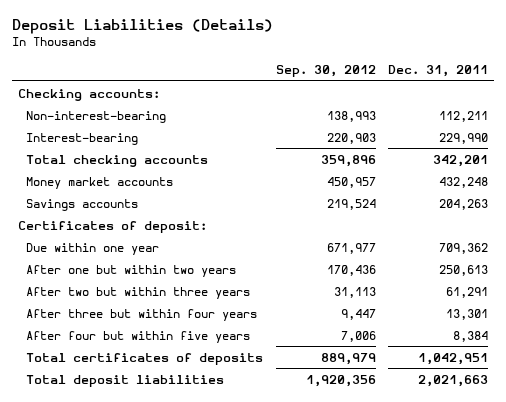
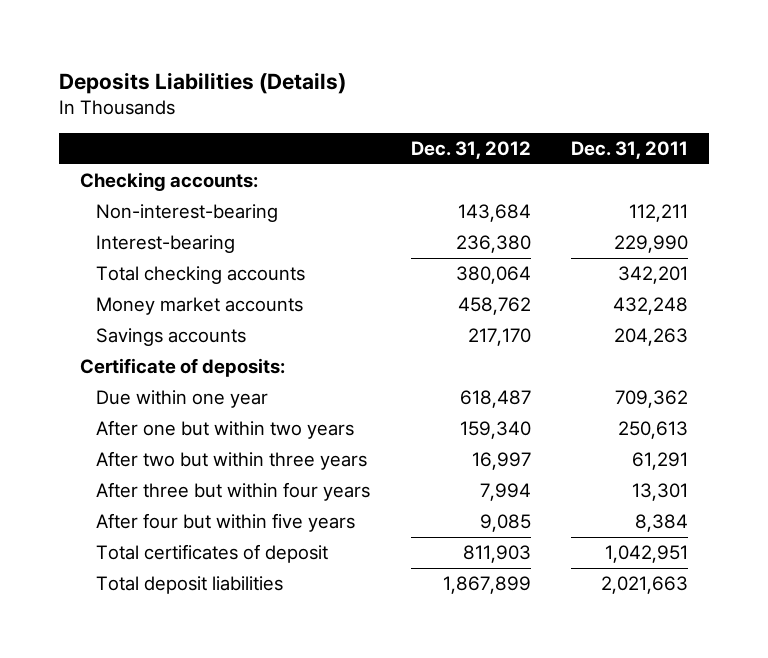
[11,19,273,35] Deposit Liabilities (Details) -> [59,71,347,94] Deposits Liabilities (Details)
[275,65,376,78] Sep. 30, 2012 -> none
none -> [410,141,531,160] Dec. 31, 2012
[17,220,207,233] Certificates of deposit: -> [79,358,285,378] Certificate of deposits:
[26,352,264,365] Total certificates of deposits -> [95,544,328,564] Total certificates of deposit

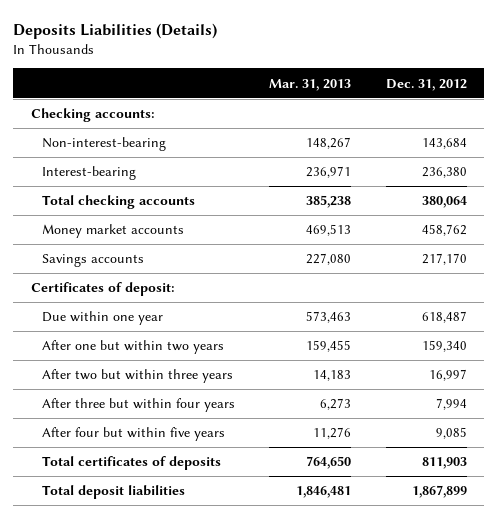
[571,141,689,160] Dec. 31, 2011 -> none
none -> [269,78,352,91] Mar. 31, 2013
[79,358,285,378] Certificate of deposits: -> [30,282,175,297] Certificates of deposit:
[95,544,328,564] Total certificates of deposit -> [41,456,221,471] Total certificates of deposits

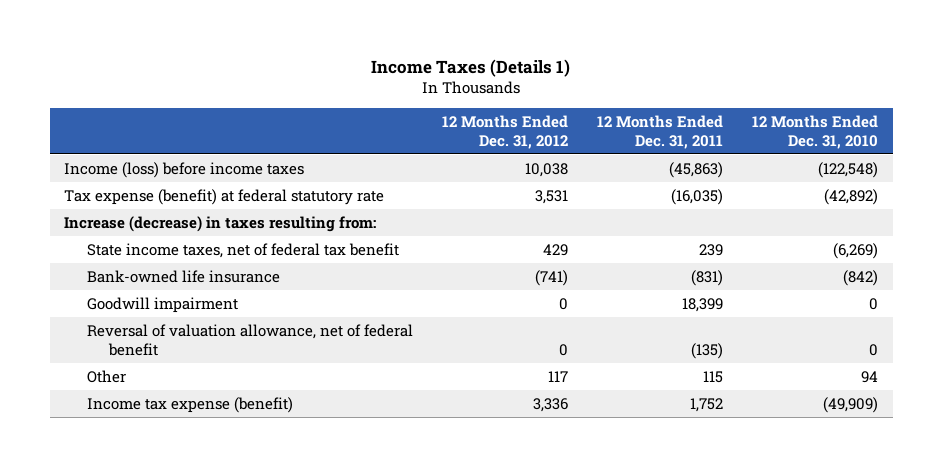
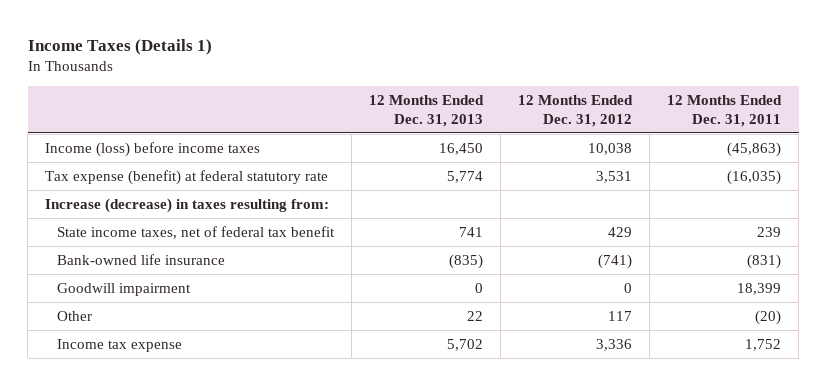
[752,114,879,149] 12 Months Ended Dec. 31, 2010 -> none
none -> [368,94,484,127] 12 Months Ended Dec. 31, 2013
[86,323,413,357] Reversal of valuation allowance, net of federal benefit -> none
[703,370,724,383] 115 -> [755,310,782,326] (20)
[86,396,293,413] Income tax expense (benefit) -> [56,339,182,353] Income tax expense

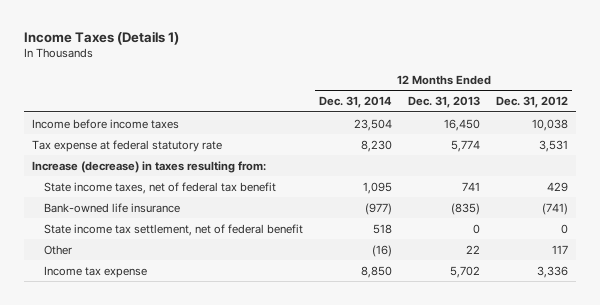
[667,94,783,127] 12 Months Ended Dec. 31, 2011 -> none
none -> [319,96,393,109] Dec. 31, 2014
[45,142,261,158] Income (loss) before income taxes -> [31,118,179,129] Income before income taxes
[45,170,329,186] Tax expense (benefit) at federal statutory rate -> [31,139,222,152] Tax expense at federal statutory rate
[56,283,191,297] Goodwill impairment -> [44,223,304,236] State income tax settlement, net of federal benefit

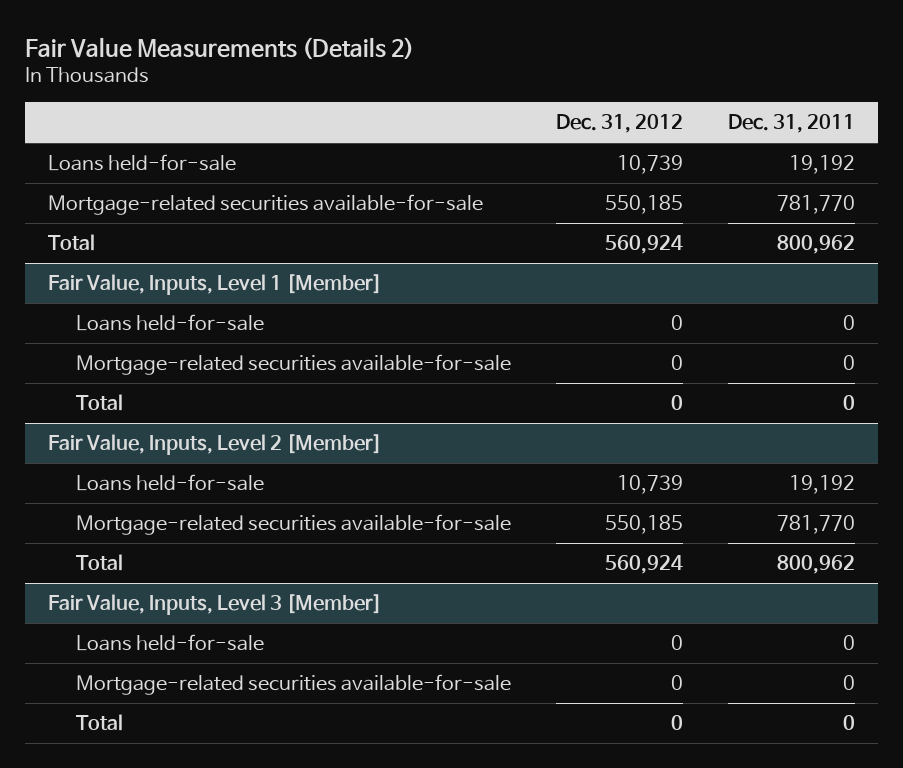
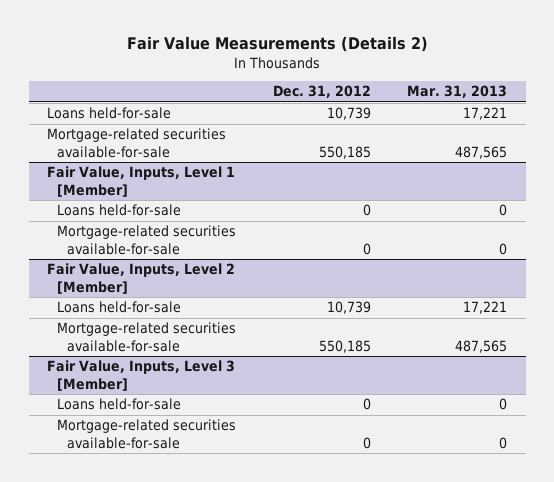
[728,114,856,134] Dec. 31, 2011 -> none
none -> [407,85,508,99] Mar. 31, 2013
[47,234,95,252] Total -> none
[75,394,123,412] Total -> none
[75,554,123,572] Total -> none
[75,714,123,732] Total -> none

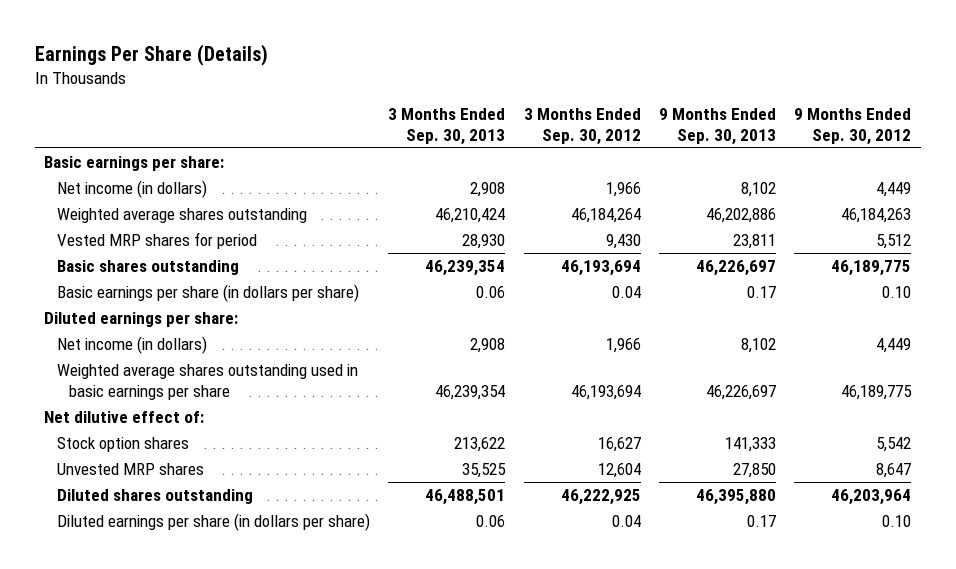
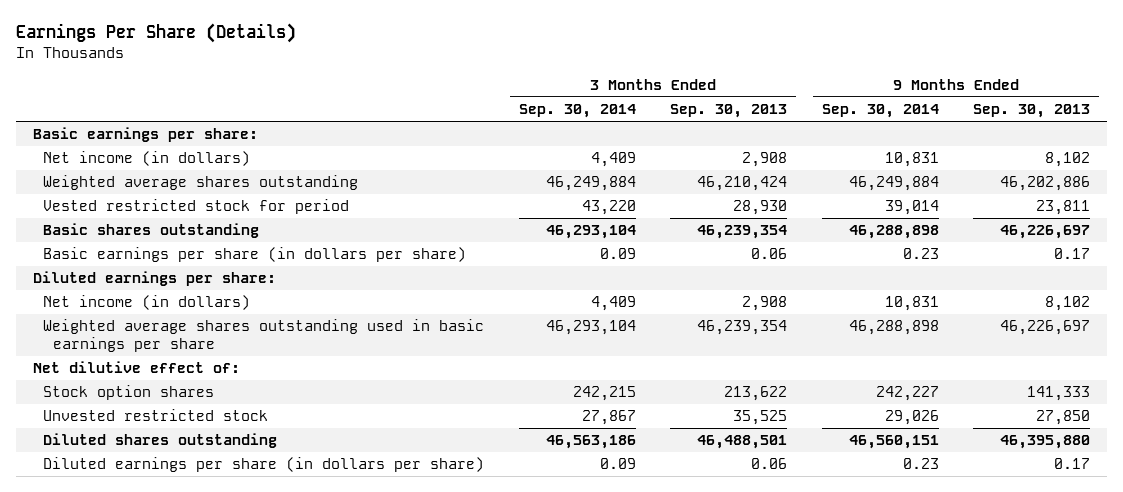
[523,107,641,146] 3 Months Ended Sep. 30, 2012 -> none
[794,107,912,146] 9 Months Ended Sep. 30, 2012 -> none
none -> [518,104,636,119] Sep. 30, 2014
none -> [821,104,939,119] Sep. 30, 2014
[56,231,257,249] Vested MRP shares for period -> [43,199,350,215] Vested restricted stock for period
[56,462,204,475] Unvested MRP shares -> [43,409,269,422] Unvested restricted stock

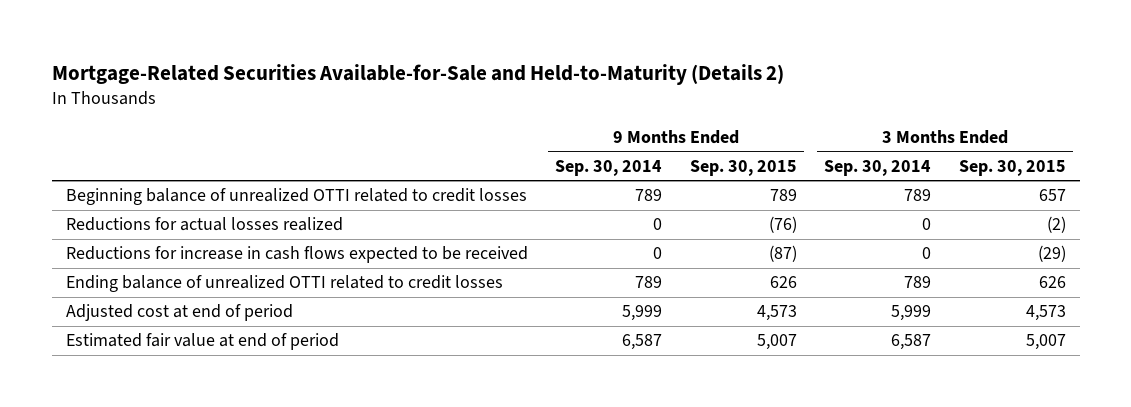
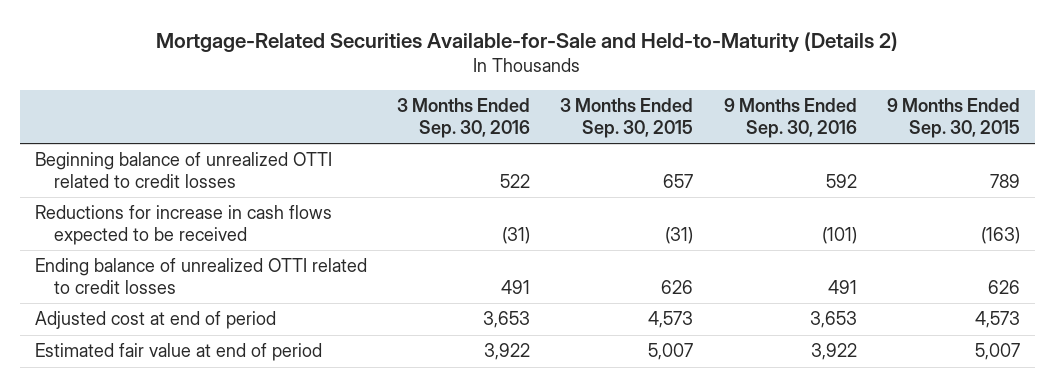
[555,159,663,176] Sep. 30, 2014 -> none
[824,159,932,176] Sep. 30, 2014 -> none
none -> [397,98,531,138] 3 Months Ended Sep. 30, 2016
none -> [723,98,857,138] 9 Months Ended Sep. 30, 2016
[65,217,343,232] Reductions for actual losses realized -> none
[768,245,797,263] (87) -> [980,227,1020,245] (163)
[1037,245,1066,263] (29) -> [665,227,694,245] (31)

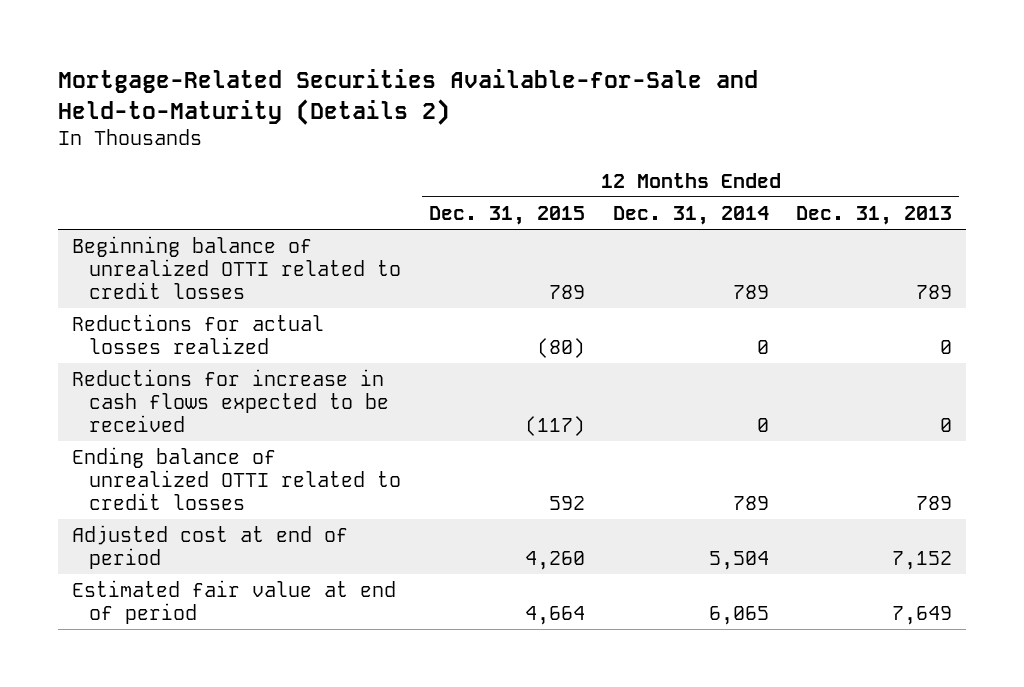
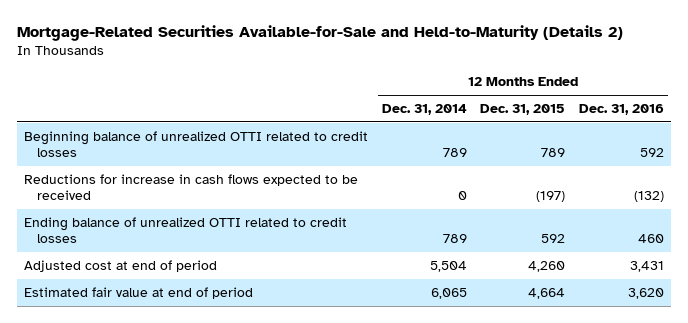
[796,205,953,225] Dec. 31, 2013 -> none
none -> [579,103,665,115] Dec. 31, 2016
[71,313,324,355] Reductions for actual losses realized -> none
[524,416,585,437] (117) -> [536,190,566,202] (197)

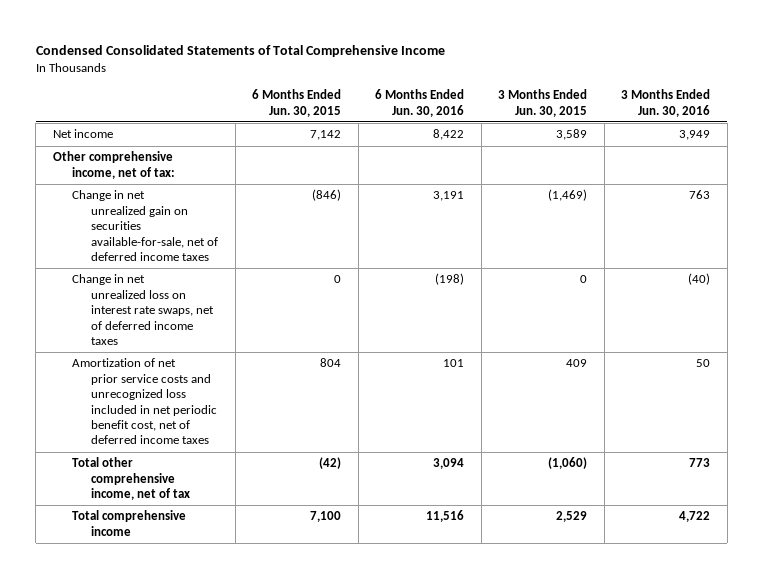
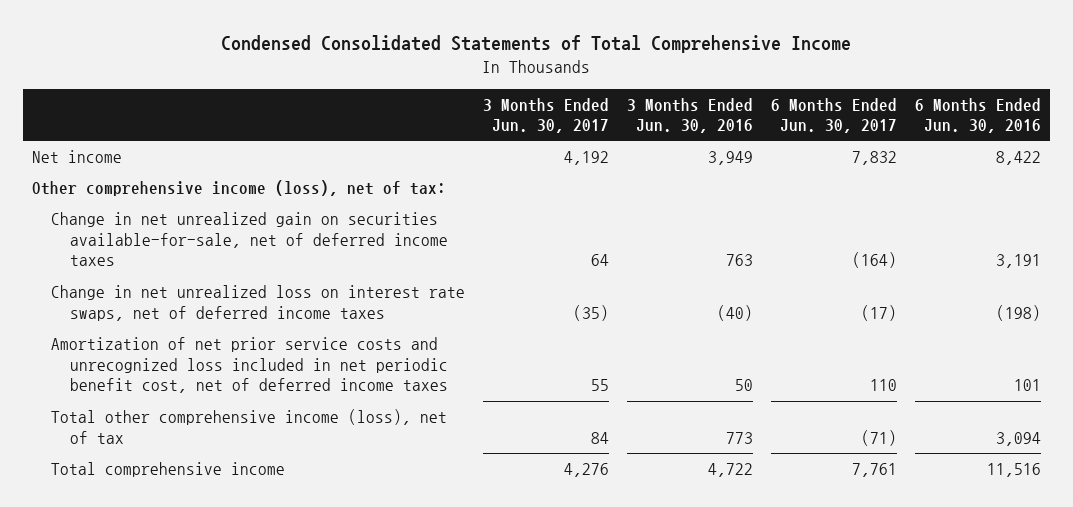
[252,89,342,117] 6 Months Ended Jun. 30, 2015 -> none
[498,89,588,117] 3 Months Ended Jun. 30, 2015 -> none
none -> [482,97,609,134] 3 Months Ended Jun. 30, 2017
none -> [771,97,898,134] 6 Months Ended Jun. 30, 2017
[52,151,176,179] Other comprehensive income, net of tax: -> [31,179,446,196] Other comprehensive income (loss), net of tax:
[72,457,191,501] Total other comprehensive income, net of tax -> [50,408,447,444] Total other comprehensive income (loss), net of tax

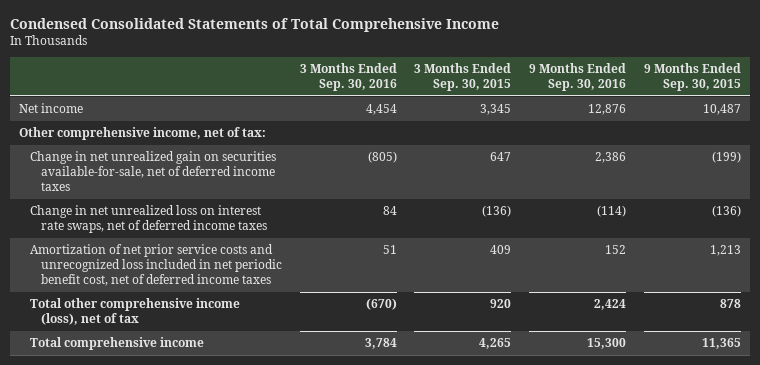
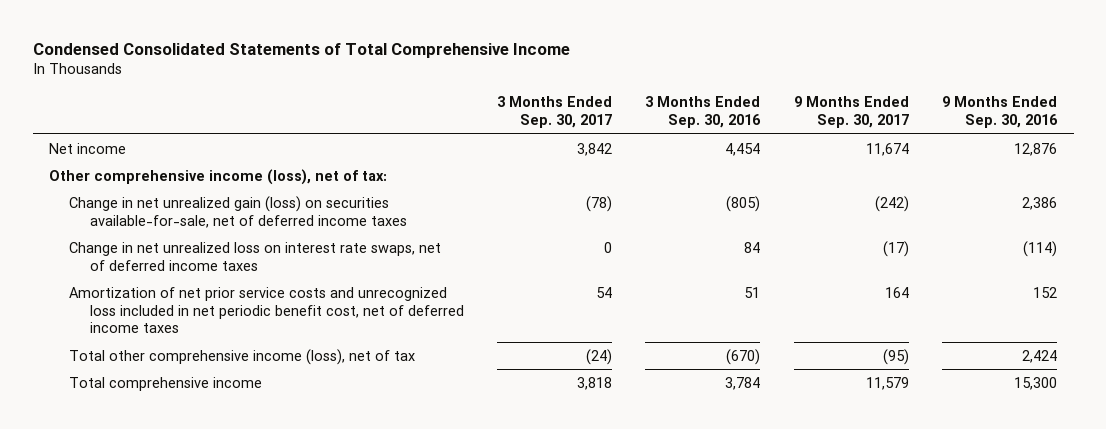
[414,63,512,92] 3 Months Ended Sep. 30, 2015 -> none
[644,63,742,92] 9 Months Ended Sep. 30, 2015 -> none
none -> [497,96,613,128] 3 Months Ended Sep. 30, 2017
none -> [793,96,909,128] 9 Months Ended Sep. 30, 2017
[18,127,266,141] Other comprehensive income, net of tax: -> [49,168,388,185] Other comprehensive income (loss), net of tax:
[29,151,276,192] Change in net unrealized gain on securities available-for-sale, net of deferred income taxes -> [69,195,407,228] Change in net unrealized gain (loss) on securities available-for-sale, net of deferred income taxes

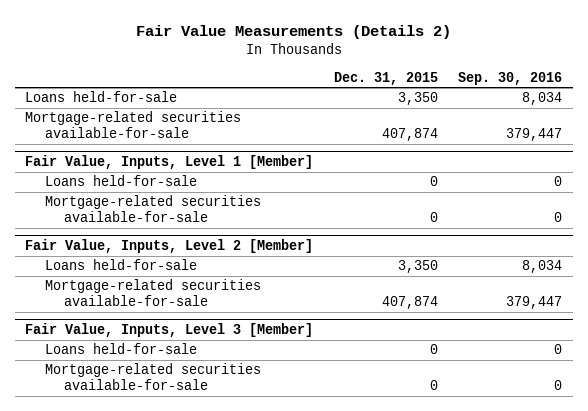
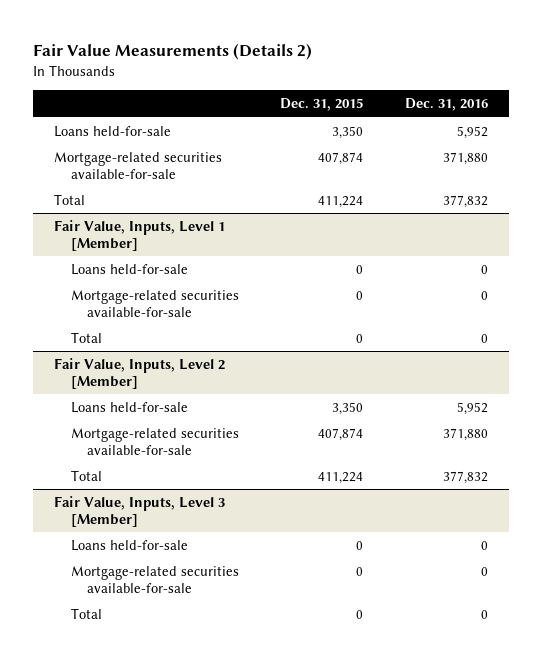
[458,71,563,85] Sep. 30, 2016 -> none
none -> [404,98,488,112] Dec. 31, 2016
none -> [54,193,86,205] Total
none -> [70,331,102,343] Total
none -> [70,469,102,481] Total
none -> [70,607,102,619] Total

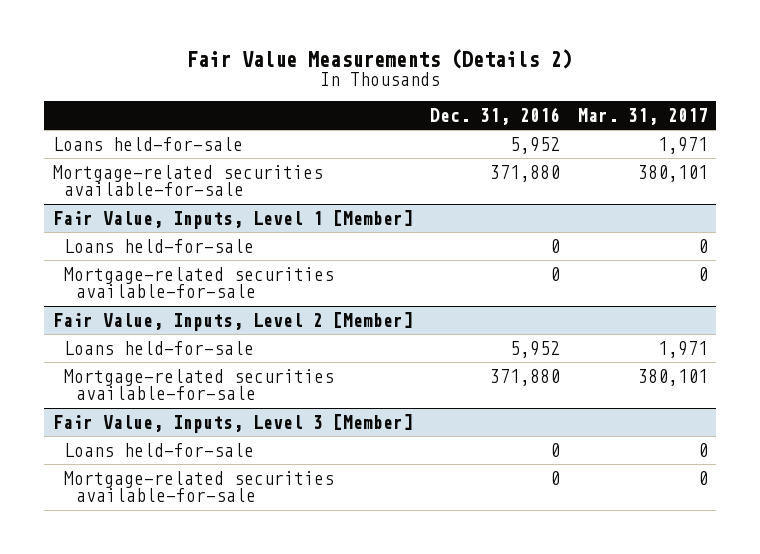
[280,98,364,112] Dec. 31, 2015 -> none
none -> [577,108,708,126] Mar. 31, 2017
[54,193,86,205] Total -> none
[70,331,102,343] Total -> none
[70,469,102,481] Total -> none
[70,607,102,619] Total -> none

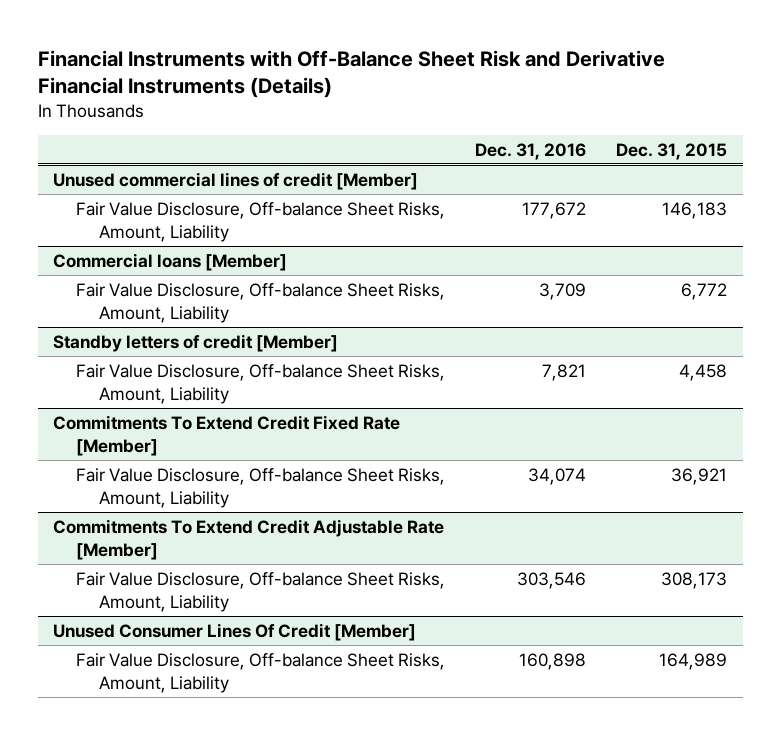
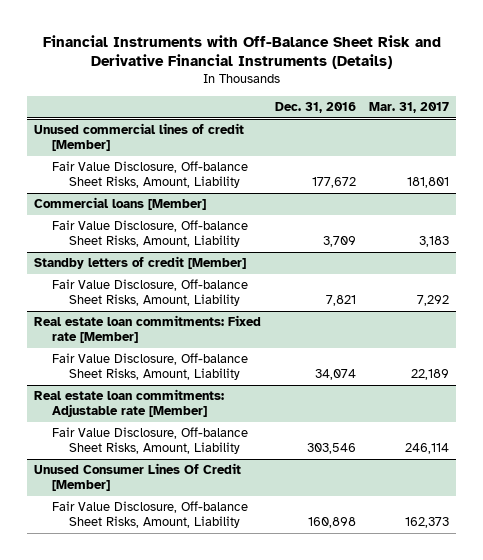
[616,142,728,160] Dec. 31, 2015 -> none
none -> [369,102,450,114] Mar. 31, 2017
[53,414,401,456] Commitments To Extend Credit Fixed Rate [Member] -> [33,315,261,343] Real estate loan commitments: Fixed rate [Member]
[53,518,445,560] Commitments To Extend Credit Adjustable Rate [Member] -> [33,389,224,417] Real estate loan commitments: Adjustable rate [Member]

